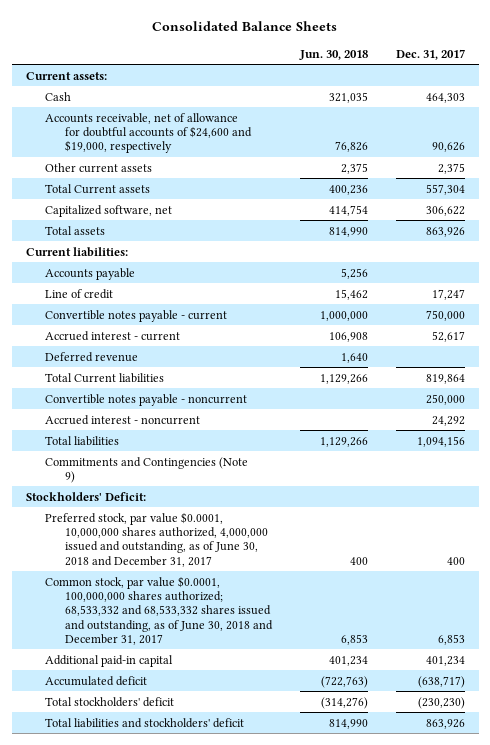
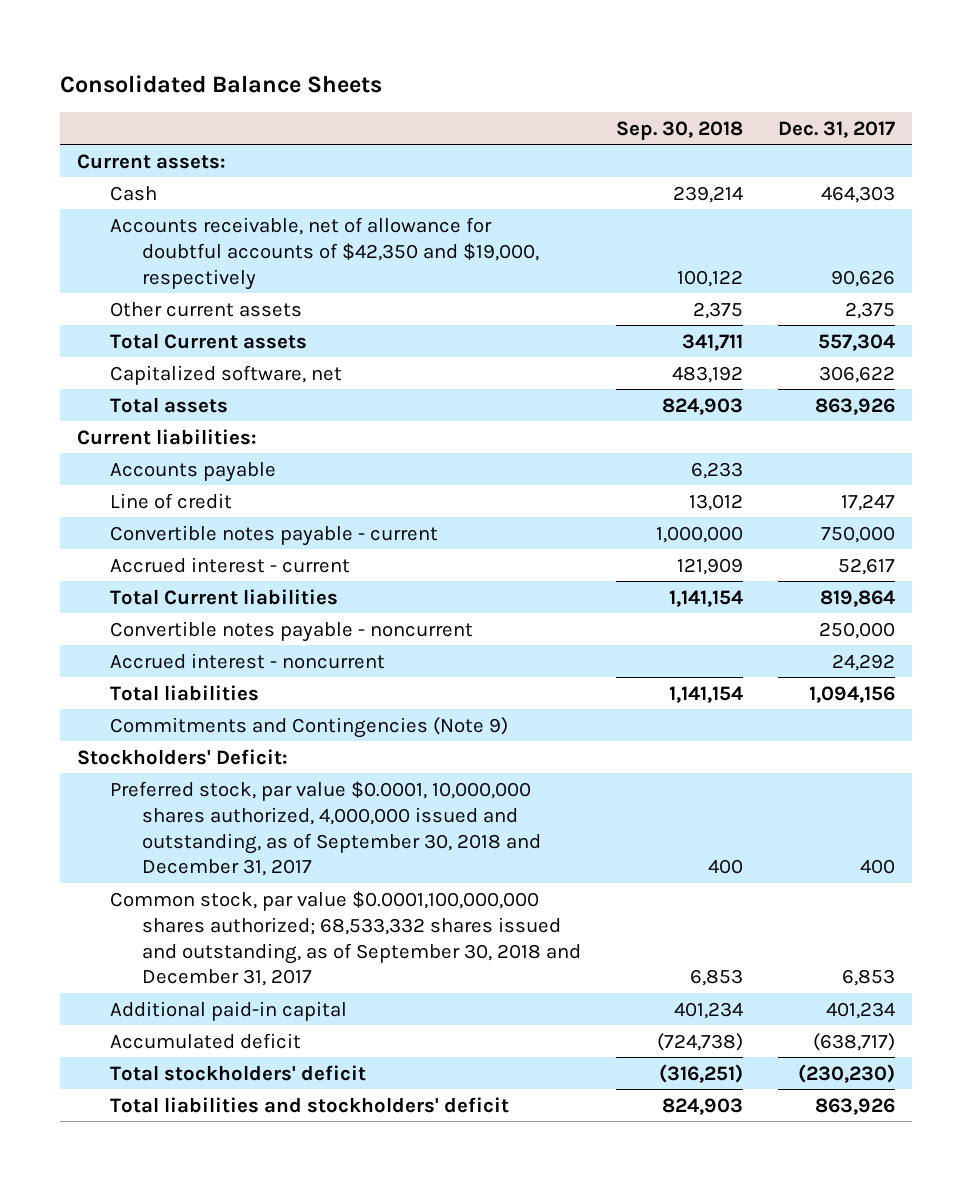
[298,49,368,60] Jun. 30, 2018 -> none
none -> [616,120,744,140] Sep. 30, 2018
[45,112,253,154] Accounts receivable, net of allowance for doubtful accounts of $24,600 and $19,000, respectively -> [109,216,540,290] Accounts receivable, net of allowance for doubtful accounts of $42,350 and $19,000, respectively
[45,351,139,362] Deferred revenue -> none
[45,511,269,567] Preferred stock, par value $0.0001, 10,000,000 shares authorized, 4,000,000 issued and outstanding, as of June 30, 2018 and December 31, 2017 -> [109,780,542,877] Preferred stock, par value $0.0001, 10,000,000 shares authorized, 4,000,000 issued and outstanding, as of September 30, 2018 and December 31, 2017
[45,575,274,645] Common stock, par value $0.0001, 100,000,000 shares authorized; 68,533,332 and 68,533,332 shares issued and outstanding, as of June 30, 2018 and December 31, 2017 -> [109,890,582,987] Common stock, par value $0.0001,100,000,000 shares authorized; 68,533,332 shares issued and outstanding, as of September 30, 2018 and December 31, 2017

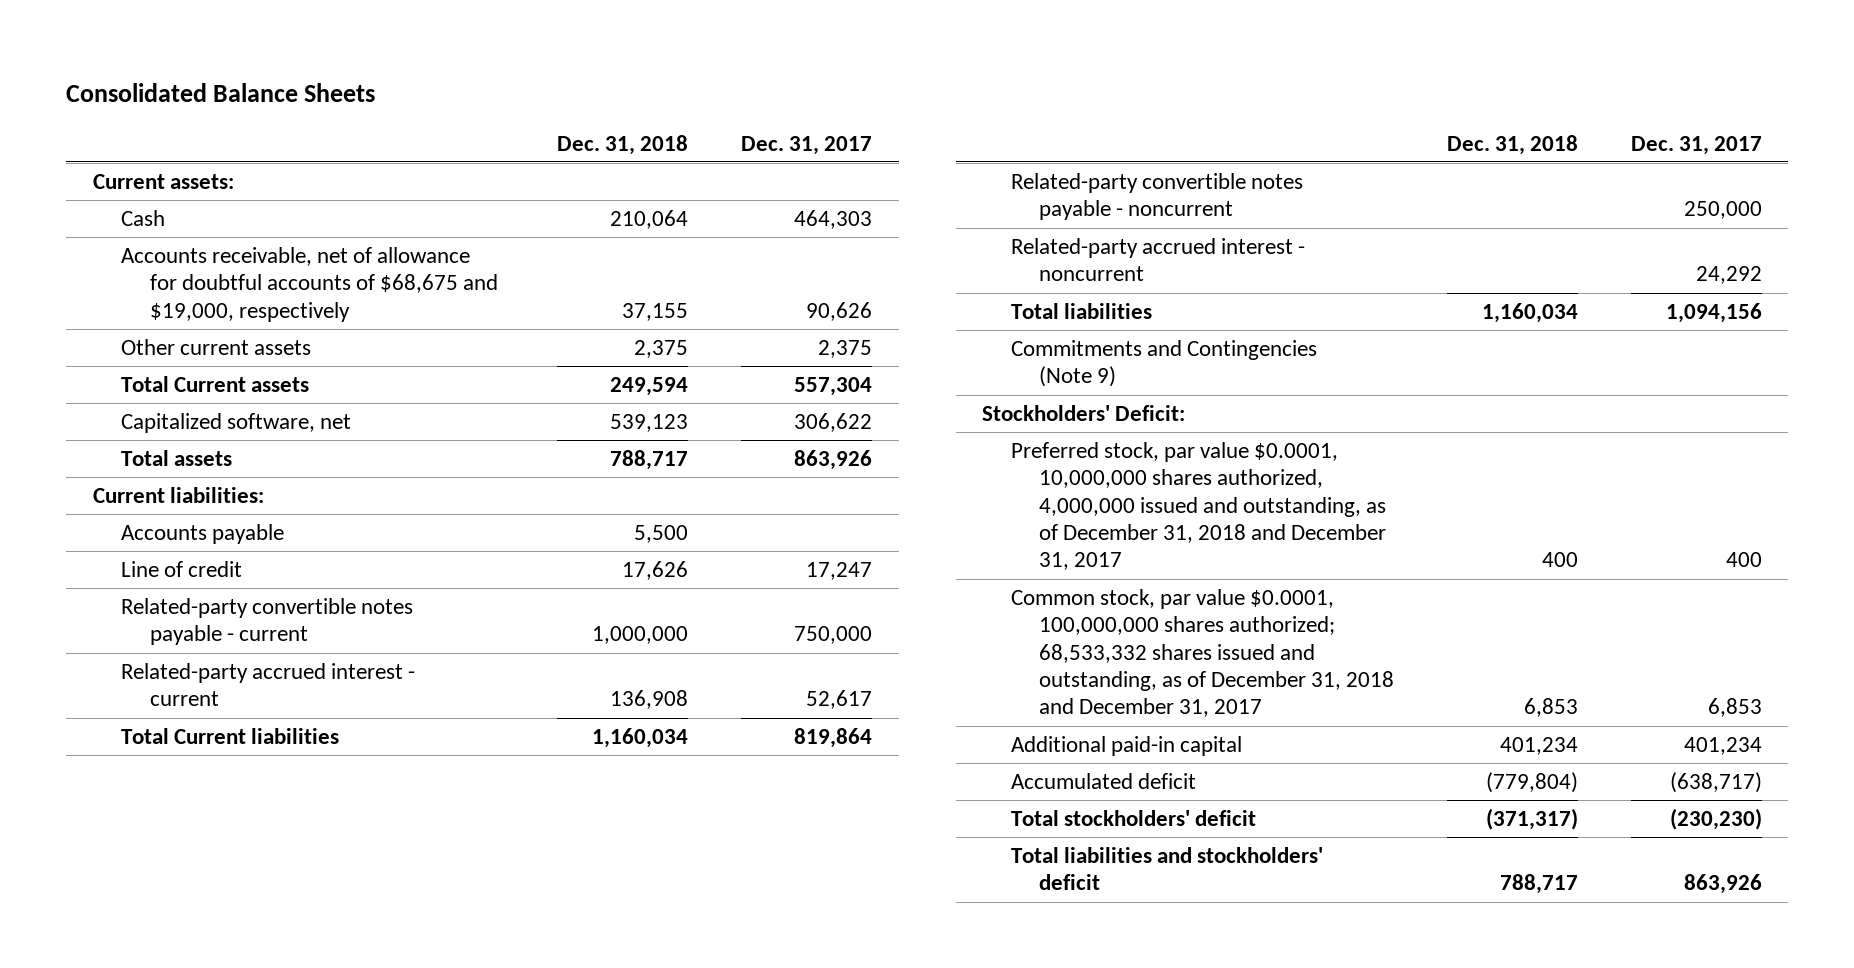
[616,120,744,140] Sep. 30, 2018 -> none
none -> [557,134,689,155] Dec. 31, 2018
[109,216,540,290] Accounts receivable, net of allowance for doubtful accounts of $42,350 and $19,000, respectively -> [121,247,498,322] Accounts receivable, net of allowance for doubtful accounts of $68,675 and $19,000, respectively
[109,524,438,546] Convertible notes payable - current -> [121,598,414,646] Related-party convertible notes payable - current
[109,556,350,573] Accrued interest - current -> [121,663,416,707] Related-party accrued interest - current
[109,620,473,642] Convertible notes payable - noncurrent -> [1010,173,1303,221] Related-party convertible notes payable - noncurrent
[109,652,385,669] Accrued interest - noncurrent -> [1010,238,1305,282] Related-party accrued interest - noncurrent
[109,780,542,877] Preferred stock, par value $0.0001, 10,000,000 shares authorized, 4,000,000 issued and outstanding, as of September 30, 2018 and December 31, 2017 -> [1010,442,1387,571] Preferred stock, par value $0.0001, 10,000,000 shares authorized, 4,000,000 issued and outstanding, as of December 31, 2018 and December 31, 2017
[109,890,582,987] Common stock, par value $0.0001,100,000,000 shares authorized; 68,533,332 shares issued and outstanding, as of September 30, 2018 and December 31, 2017 -> [1010,589,1395,718] Common stock, par value $0.0001, 100,000,000 shares authorized; 68,533,332 shares issued and outstanding, as of December 31, 2018 and December 31, 2017

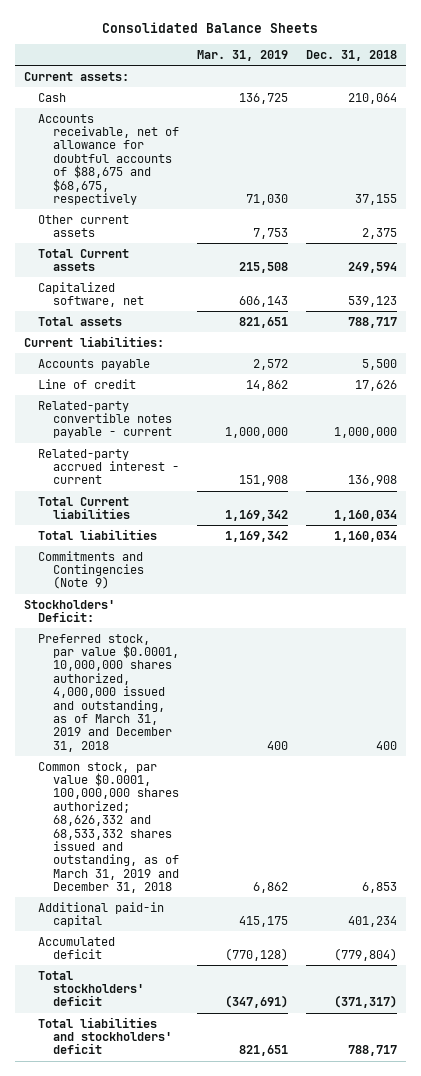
[741,135,873,155] Dec. 31, 2017 -> none
none -> [196,49,288,61] Mar. 31, 2019
[121,247,498,322] Accounts receivable, net of allowance for doubtful accounts of $68,675 and $19,000, respectively -> [38,113,179,205] Accounts receivable, net of allowance for doubtful accounts of $88,675 and $68,675, respectively
[1010,173,1303,221] Related-party convertible notes payable - noncurrent -> none
[1010,238,1305,282] Related-party accrued interest - noncurrent -> none
[1010,442,1387,571] Preferred stock, par value $0.0001, 10,000,000 shares authorized, 4,000,000 issued and outstanding, as of December 31, 2018 and December 31, 2017 -> [38,633,179,752] Preferred stock, par value $0.0001, 10,000,000 shares authorized, 4,000,000 issued and outstanding, as of March 31, 2019 and December 31, 2018
[1010,589,1395,718] Common stock, par value $0.0001, 100,000,000 shares authorized; 68,533,332 shares issued and outstanding, as of December 31, 2018 and December 31, 2017 -> [38,761,179,894] Common stock, par value $0.0001, 100,000,000 shares authorized; 68,626,332 and 68,533,332 shares issued and outstanding, as of March 31, 2019 and December 31, 2018

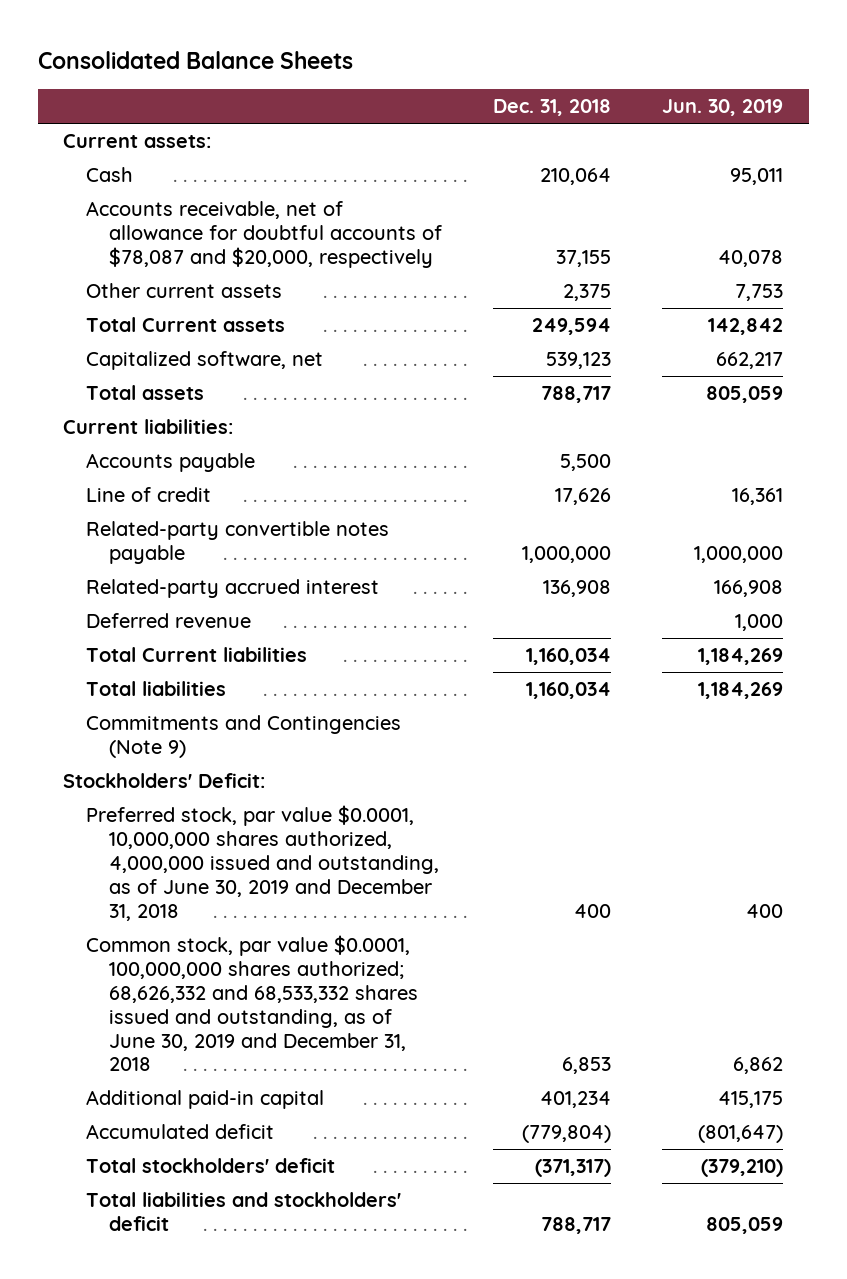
[196,49,288,61] Mar. 31, 2019 -> none
none -> [662,98,784,116] Jun. 30, 2019
[38,113,179,205] Accounts receivable, net of allowance for doubtful accounts of $88,675 and $68,675, respectively -> [85,201,442,268] Accounts receivable, net of allowance for doubtful accounts of $78,087 and $20,000, respectively
[38,400,172,439] Related-party convertible notes payable - current -> [85,521,389,565] Related-party convertible notes payable
[38,448,179,485] Related-party accrued interest - current -> [85,579,379,599] Related-party accrued interest
none -> [85,613,251,629] Deferred revenue
[38,633,179,752] Preferred stock, par value $0.0001, 10,000,000 shares authorized, 4,000,000 issued and outstanding, as of March 31, 2019 and December 31, 2018 -> [85,805,439,921] Preferred stock, par value $0.0001, 10,000,000 shares authorized, 4,000,000 issued and outstanding, as of June 30, 2019 and December 31, 2018
[38,761,179,894] Common stock, par value $0.0001, 100,000,000 shares authorized; 68,626,332 and 68,533,332 shares issued and outstanding, as of March 31, 2019 and December 31, 2018 -> [85,935,418,1072] Common stock, par value $0.0001, 100,000,000 shares authorized; 68,626,332 and 68,533,332 shares issued and outstanding, as of June 30, 2019 and December 31, 2018

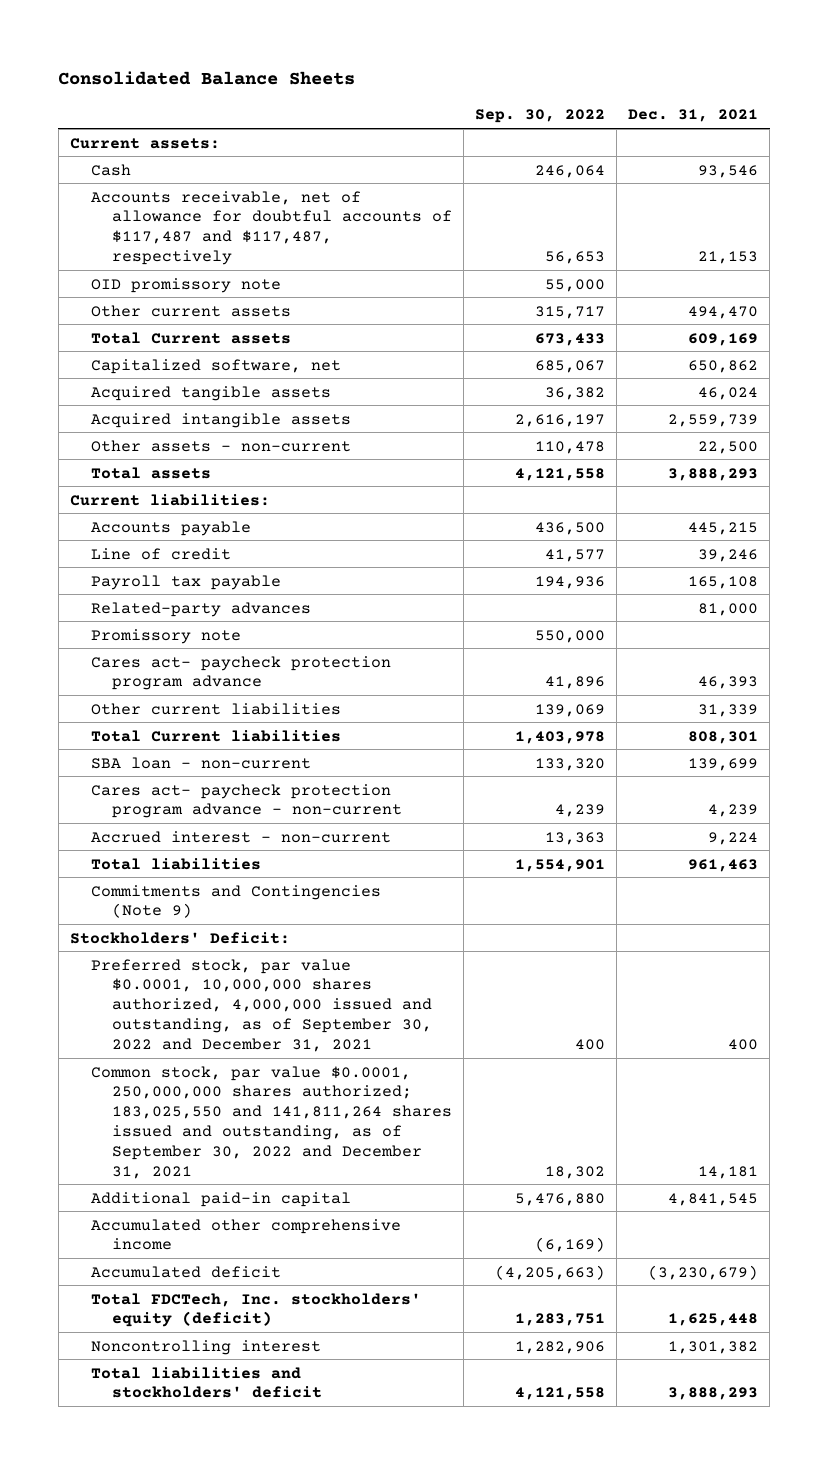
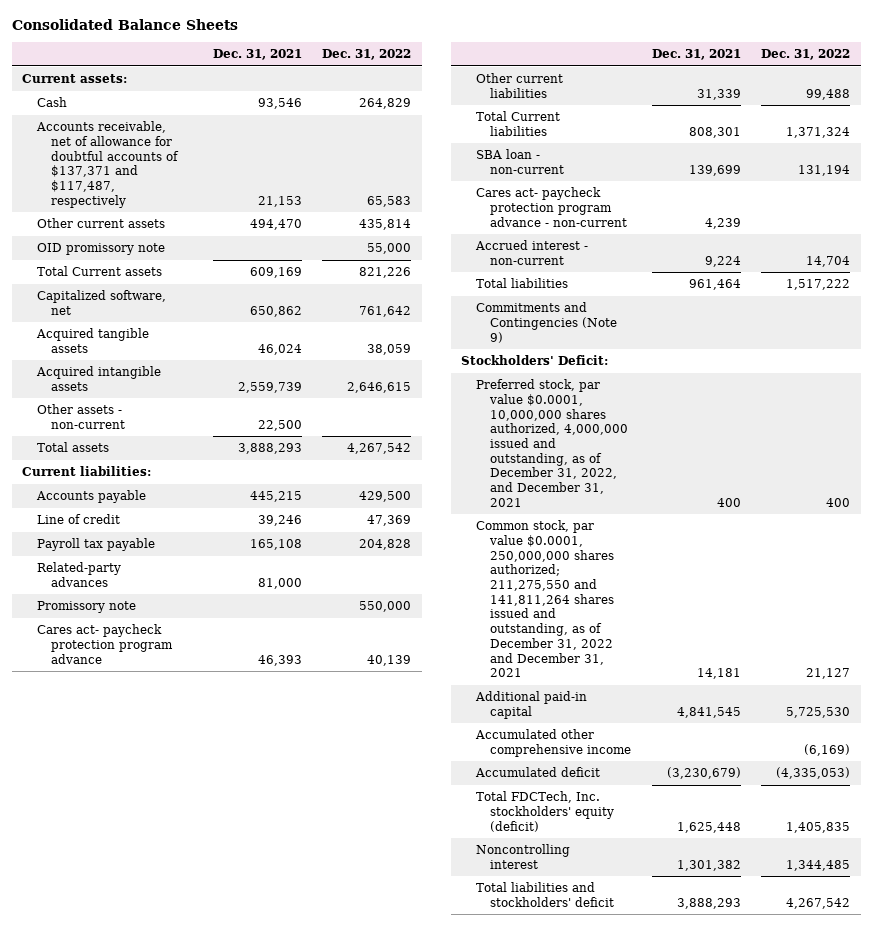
[475,109,606,124] Sep. 30, 2022 -> none
none -> [322,49,412,61] Dec. 31, 2022
[91,190,453,265] Accounts receivable, net of allowance for doubtful accounts of $117,487 and $117,487, respectively -> [35,121,180,208] Accounts receivable, net of allowance for doubtful accounts of $137,371 and $117,487, respectively
[91,277,282,293] OID promissory note -> [36,243,165,256] OID promissory note
[688,858,759,872] 961,463 -> [688,279,741,291] 961,464
[91,958,433,1052] Preferred stock, par value $0.0001, 10,000,000 shares authorized, 4,000,000 issued and outstanding, as of September 30, 2022 and December 31, 2021 -> [475,379,629,507] Preferred stock, par value $0.0001, 10,000,000 shares authorized, 4,000,000 issued and outstanding, as of December 31, 2022, and December 31, 2021
[91,1065,453,1179] Common stock, par value $0.0001, 250,000,000 shares authorized; 183,025,550 and 141,811,264 shares issued and outstanding, as of September 30, 2022 and December 31, 2021 -> [475,520,615,678] Common stock, par value $0.0001, 250,000,000 shares authorized; 211,275,550 and 141,811,264 shares issued and outstanding, as of December 31, 2022 and December 31, 2021

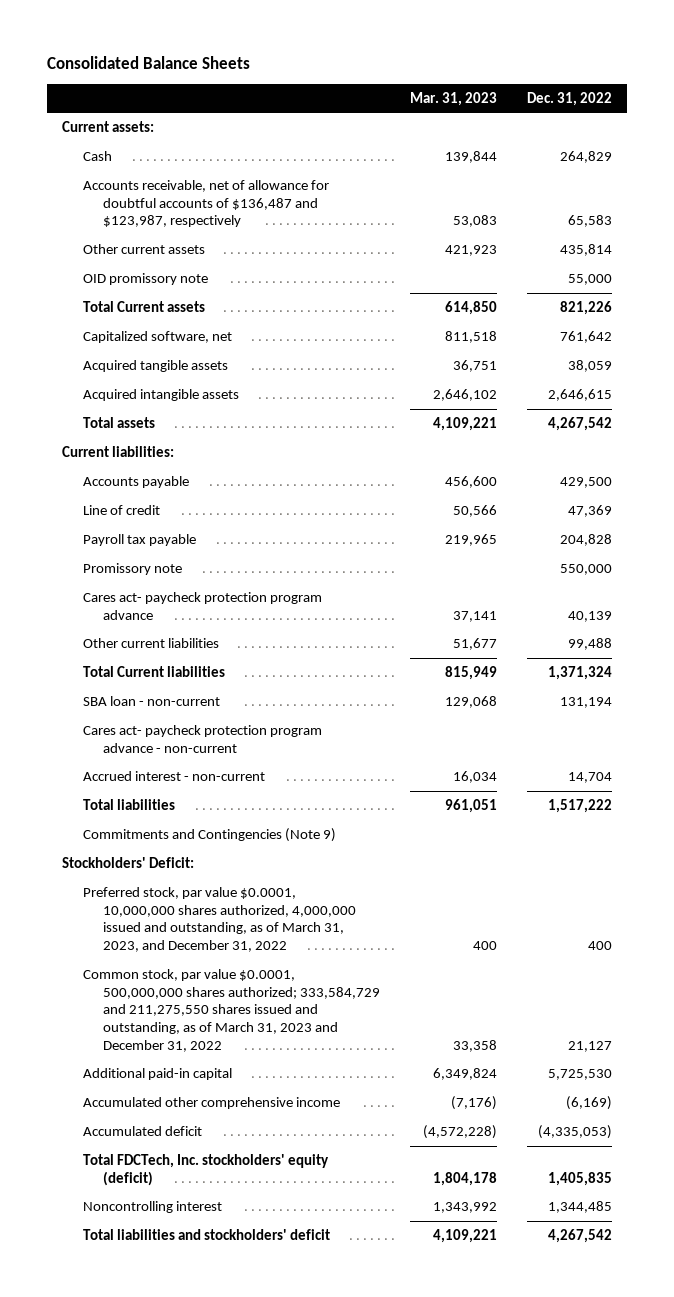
[212,49,302,61] Dec. 31, 2021 -> none
none -> [410,91,498,106] Mar. 31, 2023
[35,121,180,208] Accounts receivable, net of allowance for doubtful accounts of $137,371 and $117,487, respectively -> [82,179,329,228] Accounts receivable, net of allowance for doubtful accounts of $136,487 and $123,987, respectively
[36,404,126,429] Other assets - non-current -> none
[36,562,121,587] Related-party advances -> none
[475,379,629,507] Preferred stock, par value $0.0001, 10,000,000 shares authorized, 4,000,000 issued and outstanding, as of December 31, 2022, and December 31, 2021 -> [82,886,357,953] Preferred stock, par value $0.0001, 10,000,000 shares authorized, 4,000,000 issued and outstanding, as of March 31, 2023, and December 31, 2022
[475,520,615,678] Common stock, par value $0.0001, 250,000,000 shares authorized; 211,275,550 and 141,811,264 shares issued and outstanding, as of December 31, 2022 and December 31, 2021 -> [82,968,381,1052] Common stock, par value $0.0001, 500,000,000 shares authorized; 333,584,729 and 211,275,550 shares issued and outstanding, as of March 31, 2023 and December 31, 2022

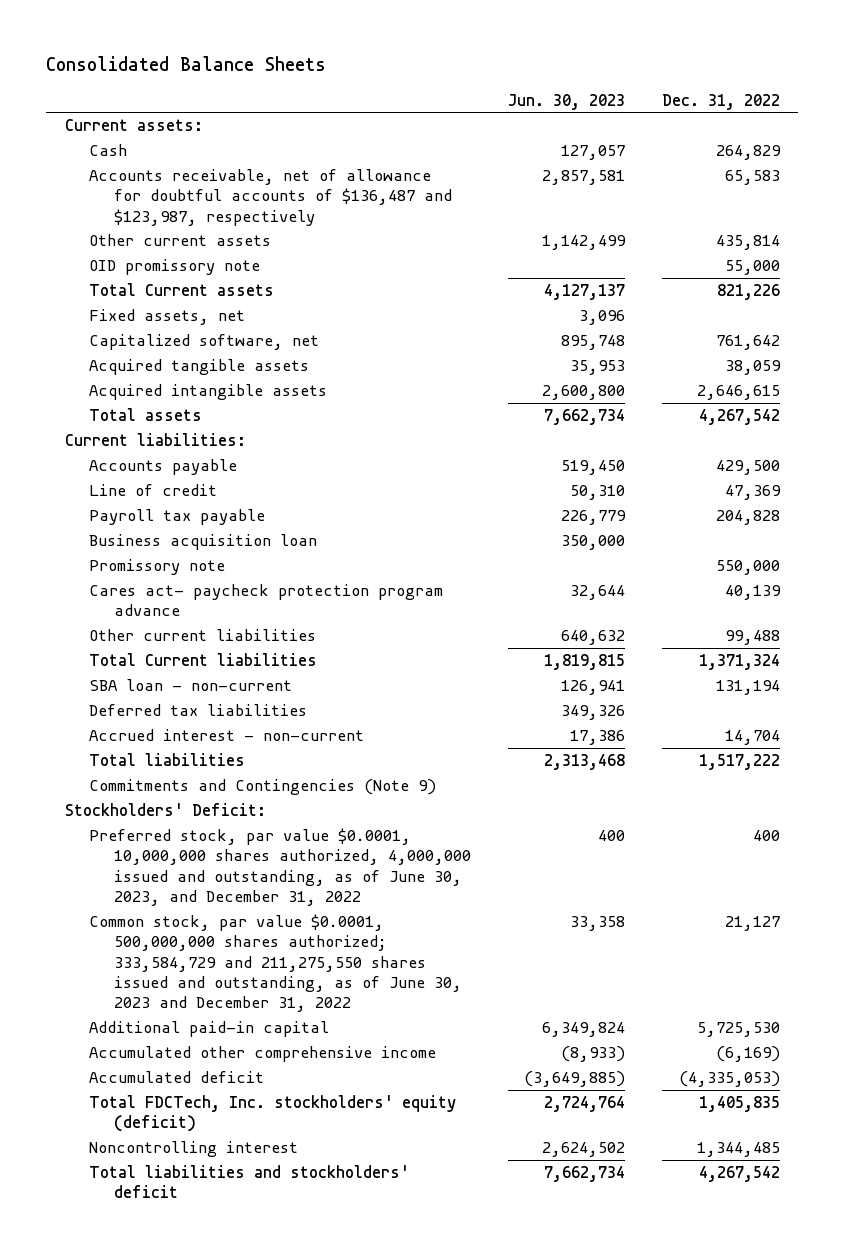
[410,91,498,106] Mar. 31, 2023 -> none
none -> [508,93,626,110] Jun. 30, 2023
none -> [89,308,246,325] Fixed assets, net
none -> [89,533,318,550] Business acquisition loan
[82,724,322,753] Cares act- paycheck protection program advance - non-current -> none
none -> [89,703,308,716] Deferred tax liabilities
[82,886,357,953] Preferred stock, par value $0.0001, 10,000,000 shares authorized, 4,000,000 issued and outstanding, as of March 31, 2023, and December 31, 2022 -> [89,827,472,907] Preferred stock, par value $0.0001, 10,000,000 shares authorized, 4,000,000 issued and outstanding, as of June 30, 2023, and December 31, 2022
[82,968,381,1052] Common stock, par value $0.0001, 500,000,000 shares authorized; 333,584,729 and 211,275,550 shares issued and outstanding, as of March 31, 2023 and December 31, 2022 -> [89,913,463,1013] Common stock, par value $0.0001, 500,000,000 shares authorized; 333,584,729 and 211,275,550 shares issued and outstanding, as of June 30, 2023 and December 31, 2022

